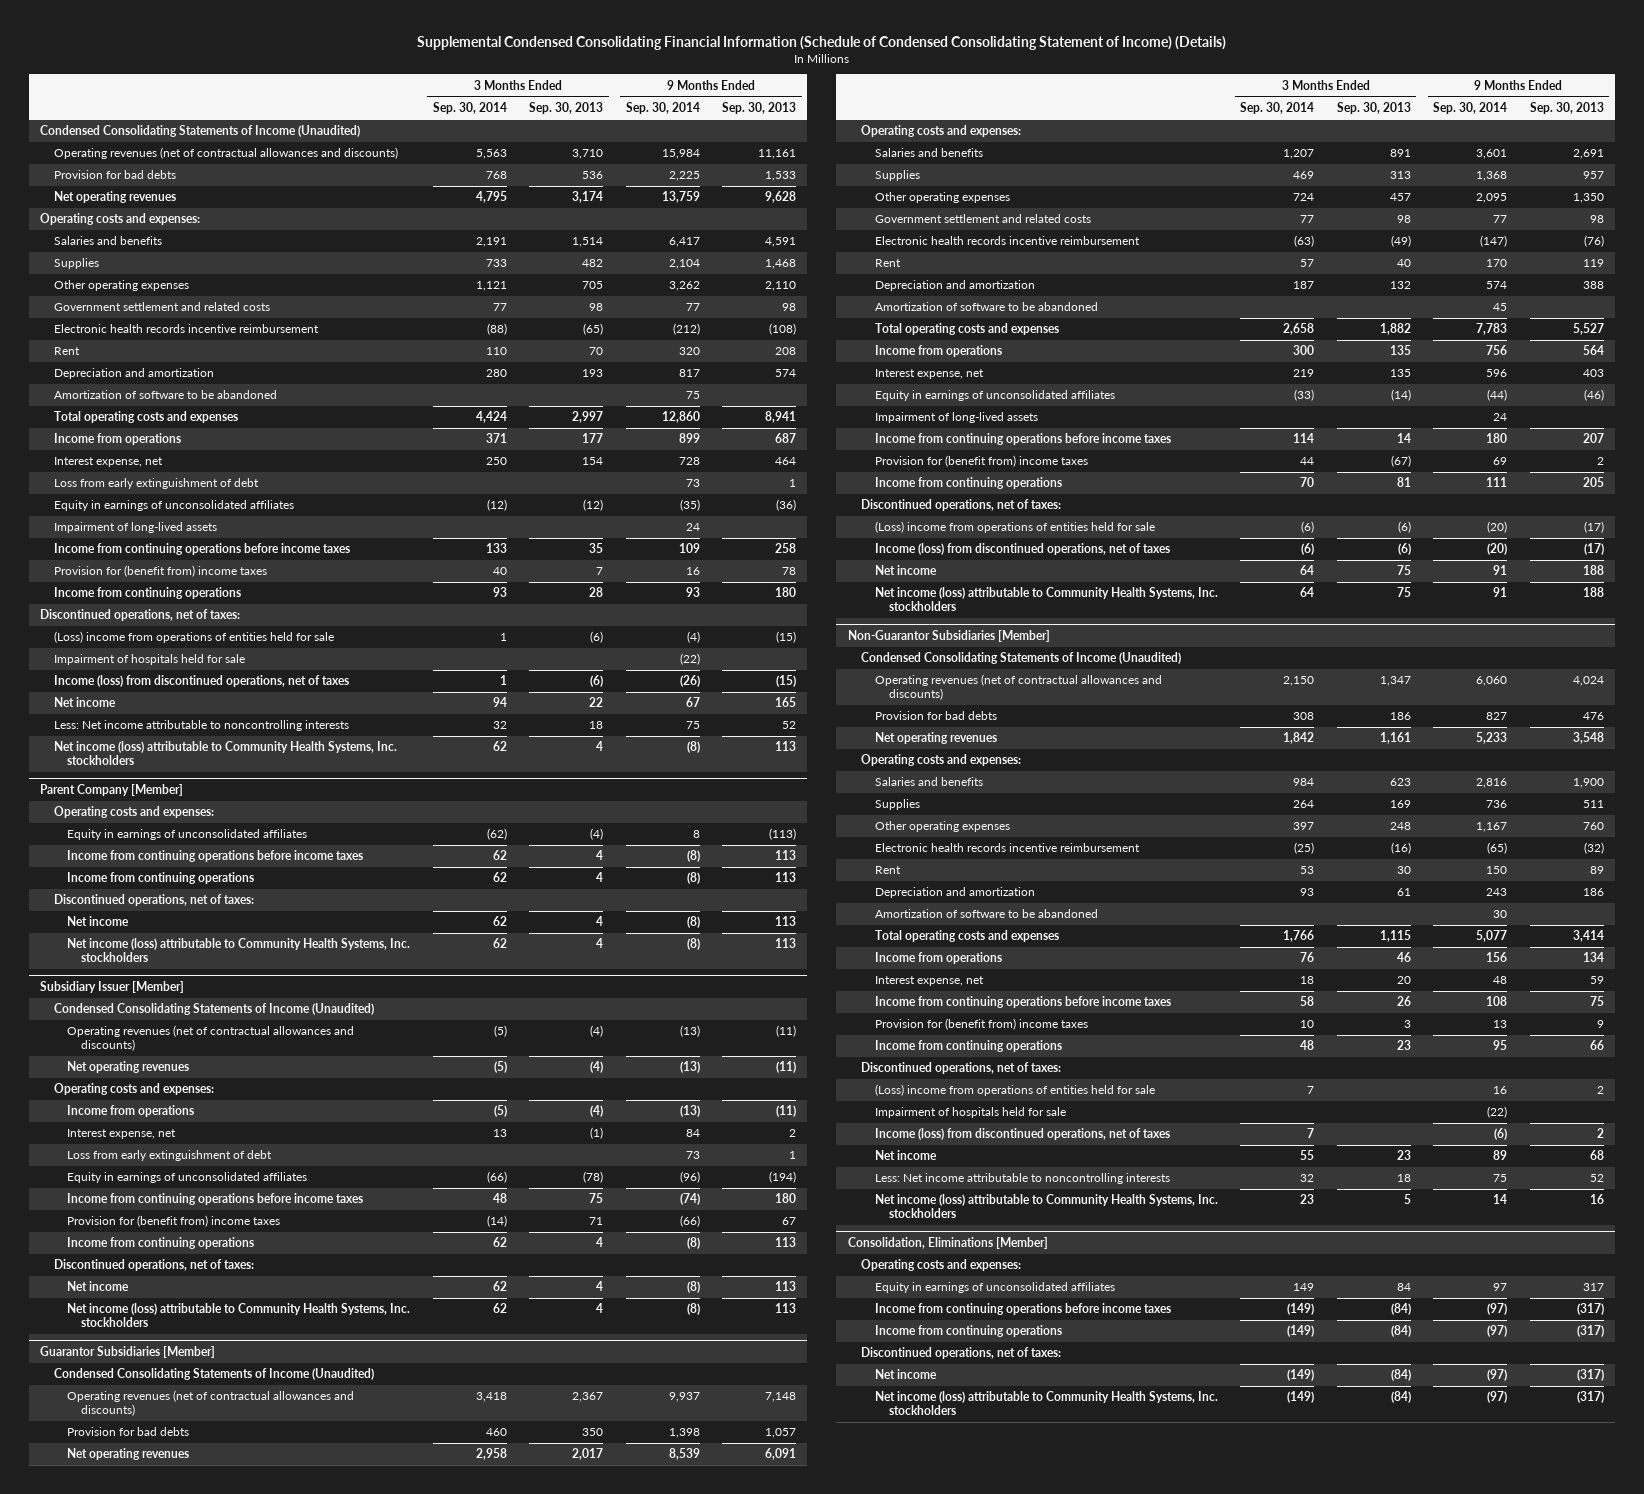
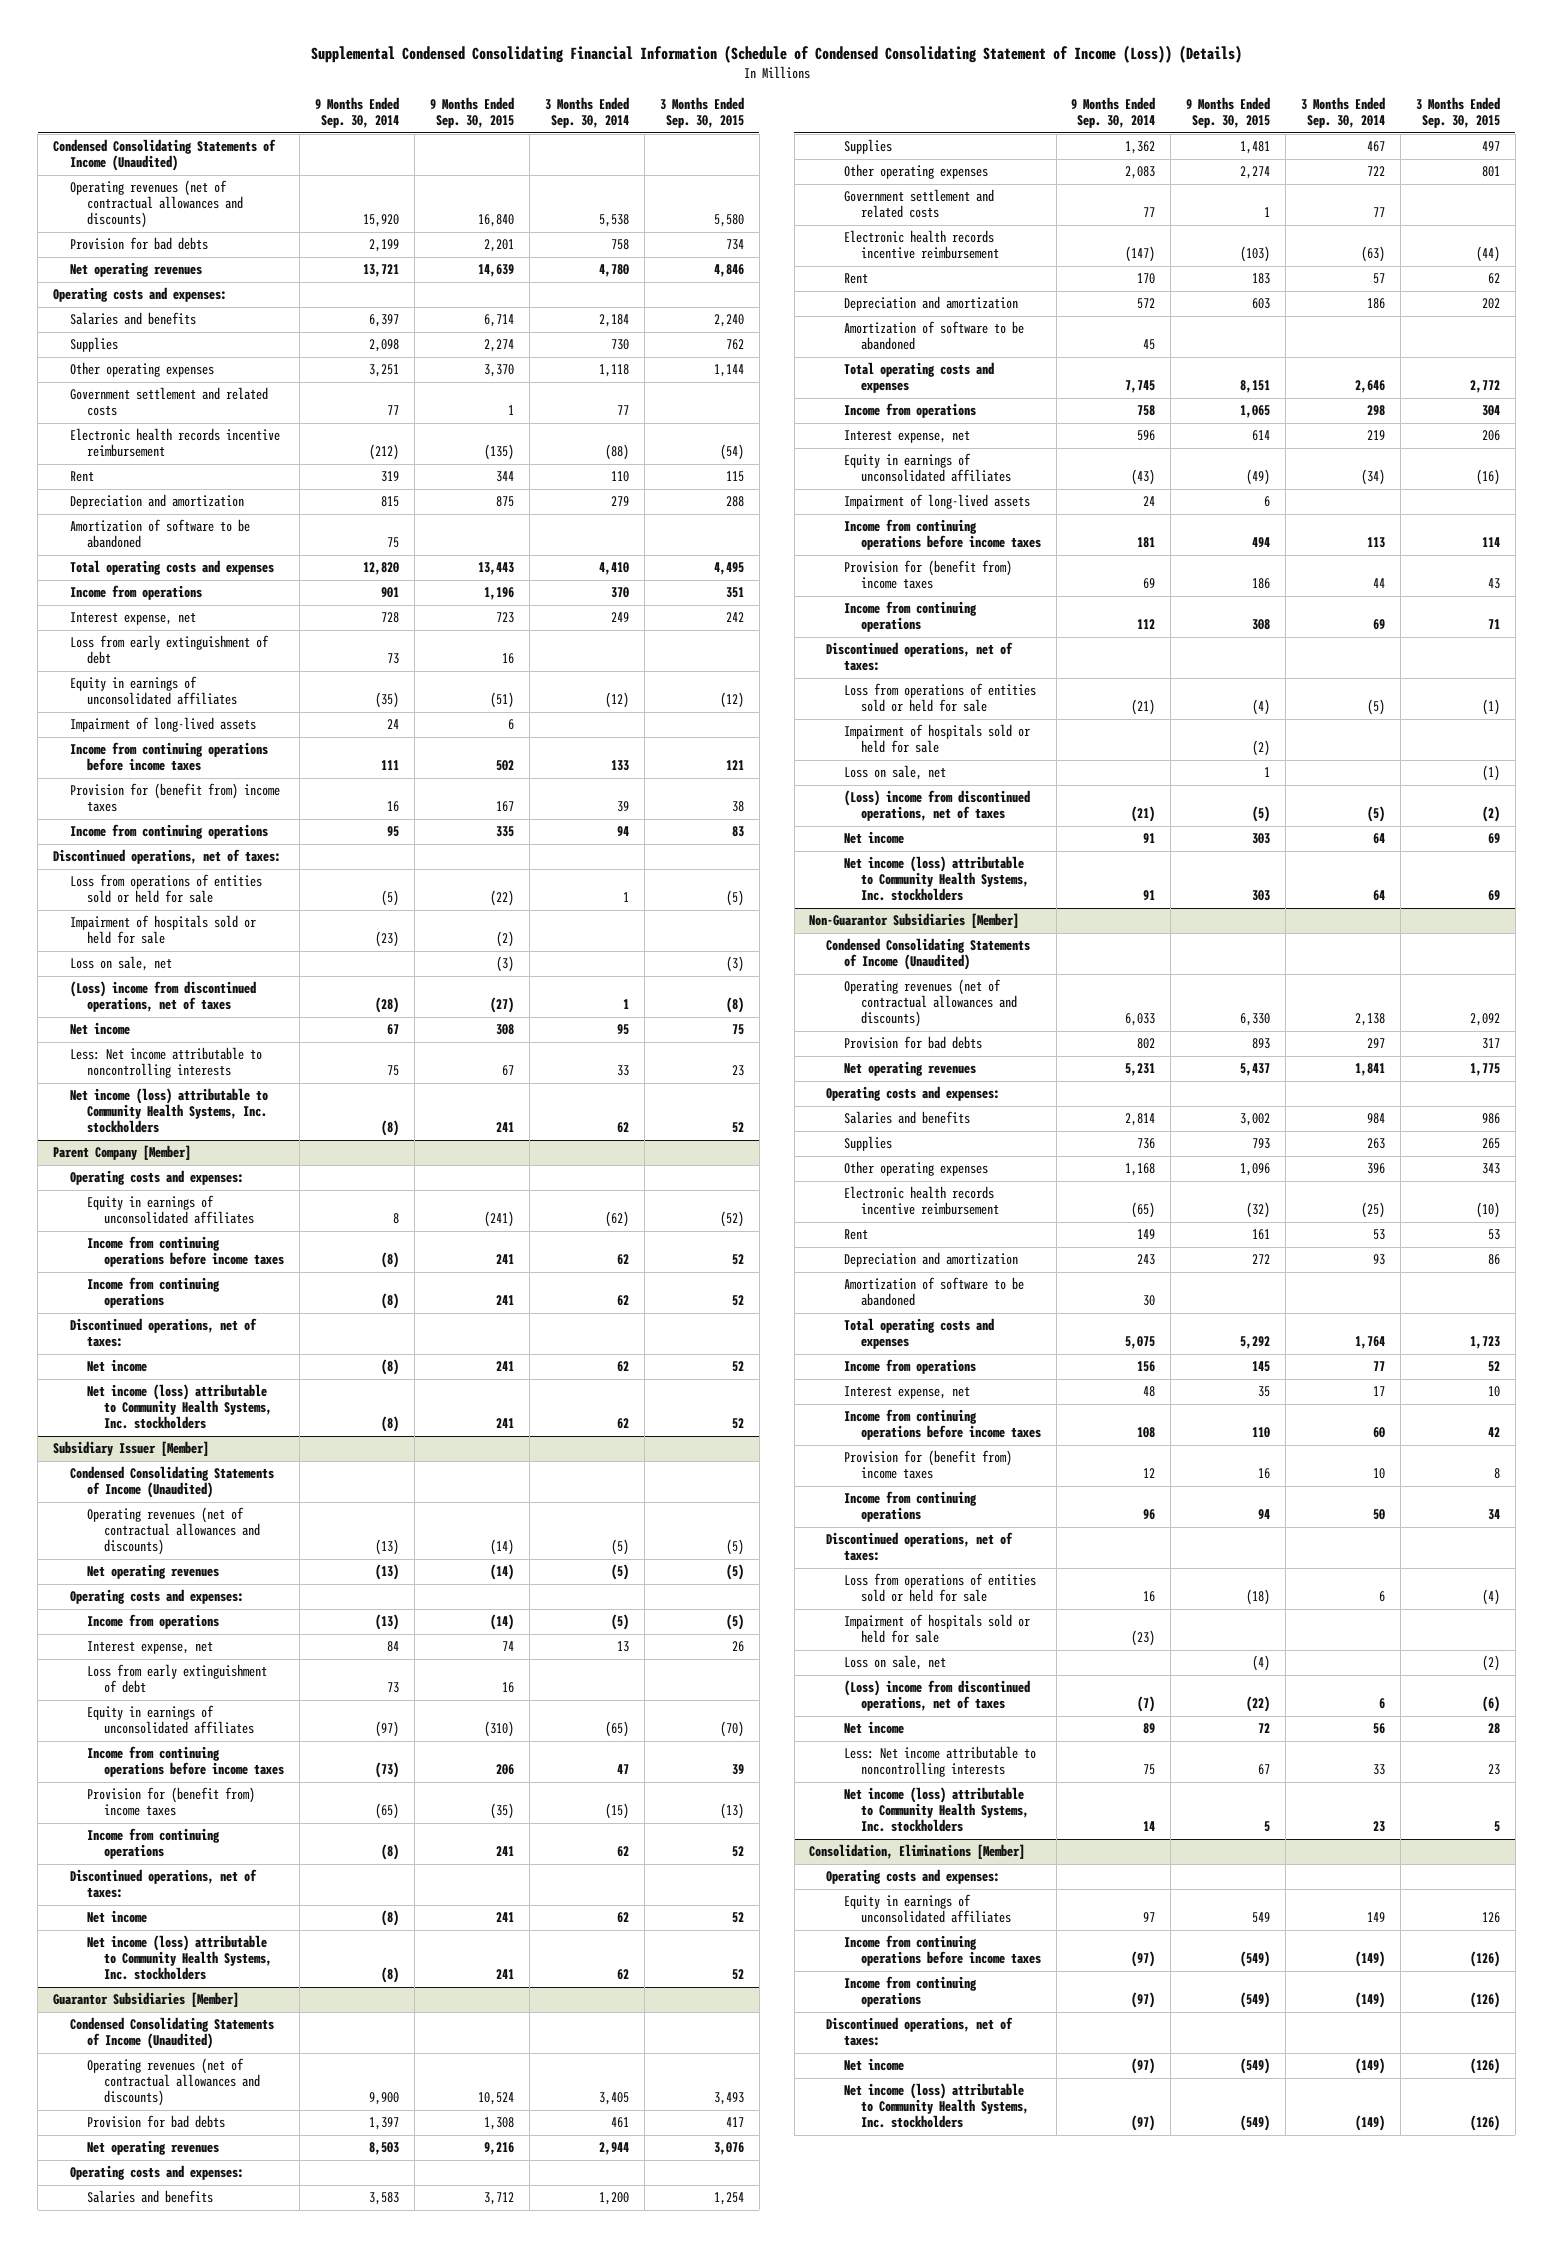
[416,35,1226,50] Supplemental Condensed Consolidating Financial Information (Schedule of Condensed Consolidating Statement of Income) (Details) -> [310,45,1242,64] Supplemental Condensed Consolidating Financial Information (Schedule of Condensed Consolidating Statement of Income (Loss)) (Details)
[529,102,604,115] Sep. 30, 2013 -> none
[722,102,797,115] Sep. 30, 2013 -> none
none -> [430,97,515,129] 9 Months Ended Sep. 30, 2015
none -> [659,97,744,129] 3 Months Ended Sep. 30, 2015
[475,149,507,160] 5,563 -> [598,214,629,228] 5,538
[661,149,700,160] 15,984 -> [363,214,400,228] 15,920
[485,171,507,180] 768 -> [610,239,629,251] 758
[668,171,700,182] 2,225 -> [369,239,400,253] 2,199
[475,191,507,204] 4,795 -> [598,264,629,278] 4,780
[661,191,700,204] 13,759 -> [363,264,400,278] 13,721
[475,237,507,248] 2,191 -> [598,314,629,328] 2,184
[668,237,700,248] 6,417 -> [369,314,400,328] 6,397
[485,259,507,268] 733 -> [610,339,629,351] 730
[668,259,700,270] 2,104 -> [369,339,400,353] 2,098
[475,281,507,292] 1,121 -> [598,364,629,378] 1,118
[668,281,700,292] 3,262 -> [369,364,400,378] 3,251
[678,347,700,356] 320 -> [381,471,400,483] 319
[485,369,507,378] 280 -> [610,496,629,507] 279
[678,369,700,378] 817 -> [381,496,400,508] 815
[475,411,507,424] 4,424 -> [598,562,629,576] 4,410
[661,411,700,424] 12,860 -> [363,562,400,576] 12,820
[485,433,507,444] 371 -> [610,587,629,599] 370
[678,433,700,444] 899 -> [381,587,400,599] 901
[485,457,507,466] 250 -> [610,612,629,623] 249
[678,543,700,554] 109 -> [381,760,400,771] 111
[492,567,507,576] 40 -> [616,801,629,813] 39
[492,587,507,598] 93 -> [616,826,629,837] 94
[685,587,700,598] 93 -> [387,826,400,838] 95
[53,631,334,644] (Loss) income from operations of entities held for sale -> [70,874,263,904] Loss from operations of entities sold or held for sale
[686,631,700,644] (4) -> [381,890,400,907] (5)
[53,654,245,666] Impairment of hospitals held for sale -> [70,915,257,945] Impairment of hospitals sold or held for sale
[679,653,700,666] (22) -> [375,931,400,948] (23)
none -> [70,956,173,972] Loss on sale, net
[53,675,349,688] Income (loss) from discontinued operations, net of taxes -> [70,981,257,1013] (Loss) income from discontinued operations, net of taxes
[679,675,700,688] (26) -> [375,997,400,1014] (28)
[492,697,507,708] 94 -> [616,1024,629,1036] 95
[492,721,507,730] 32 -> [616,1065,629,1077] 33
[486,1171,507,1184] (66) -> [604,1721,629,1738] (65)
[679,1171,700,1184] (96) -> [375,1721,400,1738] (97)
[492,1193,507,1204] 48 -> [616,1764,629,1775] 47
[679,1193,700,1206] (74) -> [375,1762,400,1779] (73)
[486,1215,507,1228] (14) -> [604,1803,629,1820] (15)
[679,1215,700,1228] (66) -> [375,1803,400,1820] (65)
[475,1392,507,1403] 3,418 -> [598,2092,629,2106] 3,405
[668,1392,700,1403] 9,937 -> [369,2092,400,2106] 9,900
[485,1428,507,1437] 460 -> [610,2117,629,2129] 461
[668,1428,700,1439] 1,398 -> [369,2117,400,2131] 1,397
[475,1448,507,1461] 2,958 -> [598,2142,629,2156] 2,944
[668,1448,700,1461] 8,539 -> [369,2142,400,2156] 8,503
[1283,149,1315,160] 1,207 -> [598,2192,629,2206] 1,200
[1476,149,1508,160] 3,601 -> [369,2192,400,2206] 3,583
[1293,171,1315,180] 469 -> [1367,141,1386,153] 467
[1476,171,1508,182] 1,368 -> [1125,141,1156,155] 1,362
[1293,193,1315,202] 724 -> [1367,166,1386,177] 722
[1476,193,1508,204] 2,095 -> [1125,166,1156,180] 2,083
[1293,281,1315,290] 187 -> [1367,298,1386,310] 186
[1486,281,1508,290] 574 -> [1137,298,1156,310] 572
[1283,323,1315,336] 2,658 -> [1355,380,1386,394] 2,646
[1476,323,1508,336] 7,783 -> [1125,380,1156,394] 7,745
[1293,345,1315,356] 300 -> [1367,405,1386,417] 298
[1486,345,1508,356] 756 -> [1137,405,1156,417] 758
[1294,389,1315,402] (33) -> [1361,469,1386,486] (34)
[1487,389,1508,402] (44) -> [1131,469,1156,486] (43)
[1293,433,1315,444] 114 -> [1367,537,1386,549] 113
[1486,433,1508,444] 180 -> [1137,537,1156,549] 181
[1300,477,1315,488] 70 -> [1373,619,1386,631] 69
[1486,477,1508,488] 111 -> [1137,619,1156,630] 112
[875,521,1156,534] (Loss) income from operations of entities held for sale -> [843,683,1036,713] Loss from operations of entities sold or held for sale
[1301,521,1315,534] (6) -> [1367,699,1386,716] (5)
[1487,521,1508,534] (20) -> [1131,699,1156,716] (21)
none -> [843,724,1030,754] Impairment of hospitals sold or held for sale
none -> [843,765,946,781] Loss on sale, net
[875,543,1171,556] Income (loss) from discontinued operations, net of taxes -> [843,790,1030,822] (Loss) income from discontinued operations, net of taxes
[1301,543,1315,556] (6) -> [1367,806,1386,823] (5)
[1487,543,1508,556] (20) -> [1131,806,1156,823] (21)
[1283,676,1315,687] 2,150 -> [1355,1013,1386,1027] 2,138
[1476,676,1508,687] 6,060 -> [1125,1013,1156,1027] 6,033
[1293,712,1315,721] 308 -> [1367,1038,1386,1049] 297
[1486,712,1508,721] 827 -> [1137,1038,1156,1050] 802
[1283,732,1315,745] 1,842 -> [1355,1063,1386,1077] 1,841
[1476,732,1508,745] 5,233 -> [1125,1063,1156,1077] 5,231
[1476,778,1508,789] 2,816 -> [1125,1113,1156,1127] 2,814
[1293,800,1315,809] 264 -> [1367,1138,1386,1150] 263
[1293,822,1315,831] 397 -> [1367,1163,1386,1175] 396
[1476,822,1508,833] 1,167 -> [1125,1163,1156,1177] 1,168
[1486,866,1508,875] 150 -> [1137,1229,1156,1240] 149
[1283,930,1315,943] 1,766 -> [1355,1336,1386,1350] 1,764
[1476,930,1508,943] 5,077 -> [1125,1336,1156,1350] 5,075
[1300,952,1315,963] 76 -> [1373,1361,1386,1372] 77
[1300,976,1315,985] 18 -> [1373,1386,1386,1397] 17
[1300,996,1315,1007] 58 -> [1373,1427,1386,1439] 60
[1493,1020,1508,1029] 13 -> [1143,1468,1156,1479] 12
[1300,1040,1315,1051] 48 -> [1373,1509,1386,1521] 50
[1493,1040,1508,1051] 95 -> [1143,1509,1156,1521] 96
[875,1084,1156,1097] (Loss) income from operations of entities held for sale -> [843,1573,1036,1603] Loss from operations of entities sold or held for sale
[1307,1086,1315,1095] 7 -> [1379,1591,1386,1603] 6
[875,1107,1067,1119] Impairment of hospitals held for sale -> [843,1614,1030,1644] Impairment of hospitals sold or held for sale
[1487,1106,1508,1119] (22) -> [1131,1630,1156,1647] (23)
none -> [843,1655,946,1671] Loss on sale, net
[875,1128,1171,1141] Income (loss) from discontinued operations, net of taxes -> [843,1680,1030,1712] (Loss) income from discontinued operations, net of taxes
[1307,1128,1315,1139] 7 -> [1379,1698,1386,1710] 6
[1494,1128,1508,1141] (6) -> [1137,1696,1156,1713] (7)
[1300,1150,1315,1161] 55 -> [1373,1723,1386,1735] 56
[1300,1174,1315,1183] 32 -> [1373,1764,1386,1776] 33

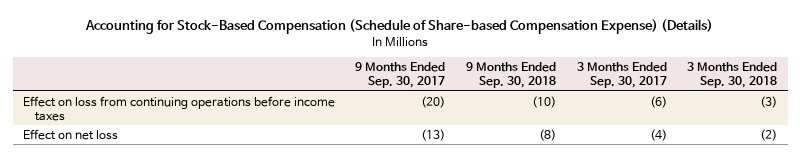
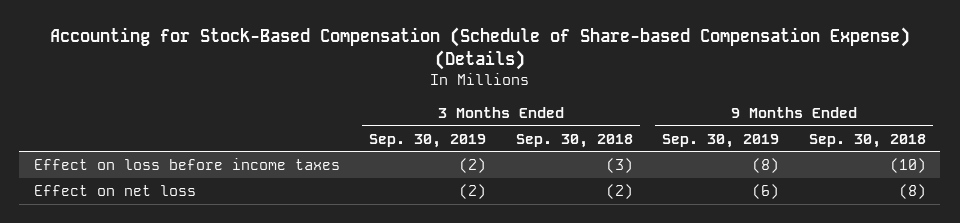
[355,61,446,89] 9 Months Ended Sep. 30, 2017 -> none
[576,61,667,89] 3 Months Ended Sep. 30, 2017 -> none
none -> [369,133,487,148] Sep. 30, 2019
none -> [662,133,780,148] Sep. 30, 2019
[22,95,335,122] Effect on loss from continuing operations before income taxes -> [34,157,341,170] Effect on loss before income taxes

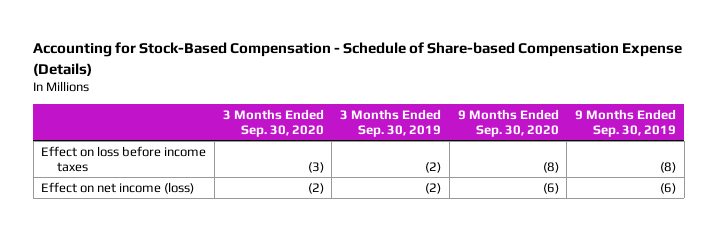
[49,27,910,71] Accounting for Stock-Based Compensation (Schedule of Share-based Compensation Expense) (Details) -> [33,42,683,76] Accounting for Stock-Based Compensation - Schedule of Share-based Compensation Expense (Details)
[515,133,633,148] Sep. 30, 2018 -> none
[808,133,926,148] Sep. 30, 2018 -> none
none -> [222,108,324,138] 3 Months Ended Sep. 30, 2020
none -> [457,108,559,138] 9 Months Ended Sep. 30, 2020
[34,184,197,196] Effect on net loss -> [41,181,195,194] Effect on net income (loss)

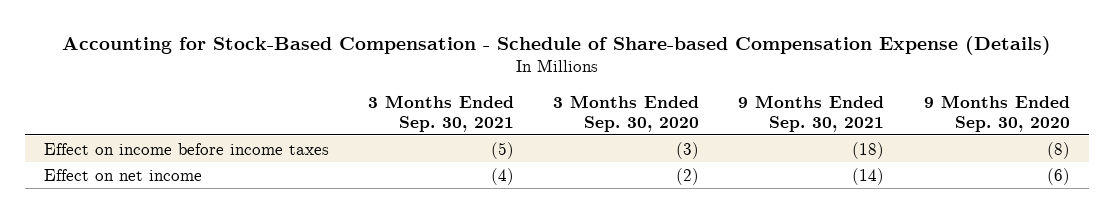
[340,108,442,138] 3 Months Ended Sep. 30, 2019 -> none
[575,108,677,138] 9 Months Ended Sep. 30, 2019 -> none
none -> [368,94,515,132] 3 Months Ended Sep. 30, 2021
none -> [738,94,885,132] 9 Months Ended Sep. 30, 2021
[41,145,207,172] Effect on loss before income taxes -> [44,142,330,155] Effect on income before income taxes
[41,181,195,194] Effect on net income (loss) -> [44,168,203,181] Effect on net income

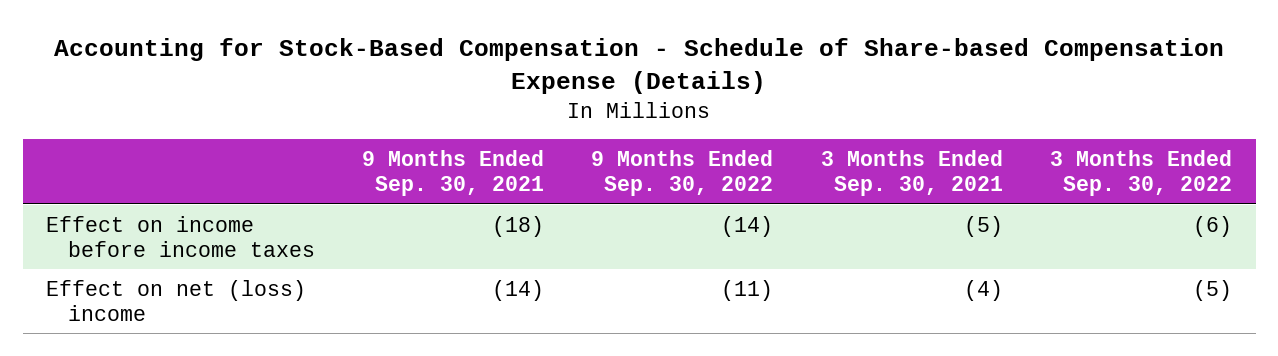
[553,94,700,132] 3 Months Ended Sep. 30, 2020 -> none
[923,94,1070,132] 9 Months Ended Sep. 30, 2020 -> none
none -> [591,149,774,197] 9 Months Ended Sep. 30, 2022
none -> [1049,149,1232,197] 3 Months Ended Sep. 30, 2022
[44,168,203,181] Effect on net income -> [46,279,307,321] Effect on net (loss) income

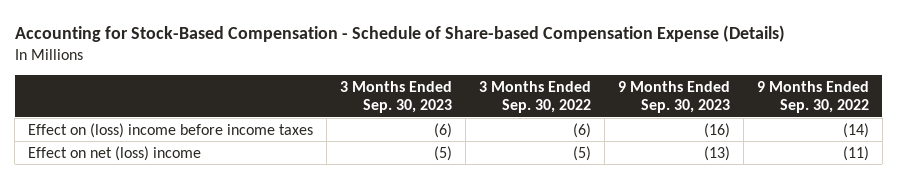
[362,149,545,197] 9 Months Ended Sep. 30, 2021 -> none
[820,149,1003,197] 3 Months Ended Sep. 30, 2021 -> none
none -> [340,80,453,114] 3 Months Ended Sep. 30, 2023
none -> [617,80,730,114] 9 Months Ended Sep. 30, 2023
[46,215,316,257] Effect on income before income taxes -> [28,122,314,138] Effect on (loss) income before income taxes

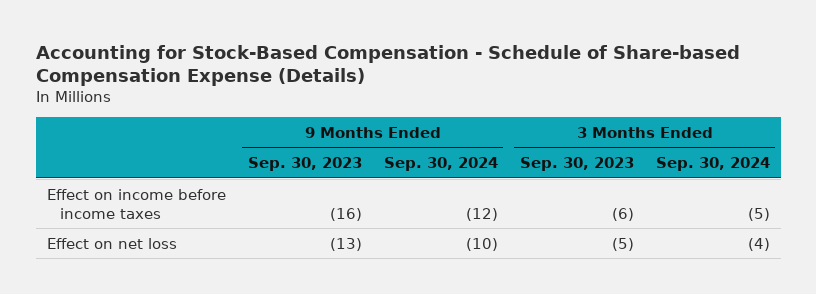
[479,80,592,114] 3 Months Ended Sep. 30, 2022 -> none
[756,80,869,114] 9 Months Ended Sep. 30, 2022 -> none
none -> [383,157,498,172] Sep. 30, 2024
none -> [655,157,770,172] Sep. 30, 2024
[28,122,314,138] Effect on (loss) income before income taxes -> [46,188,226,219] Effect on income before income taxes
[28,145,202,161] Effect on net (loss) income -> [46,237,177,249] Effect on net loss

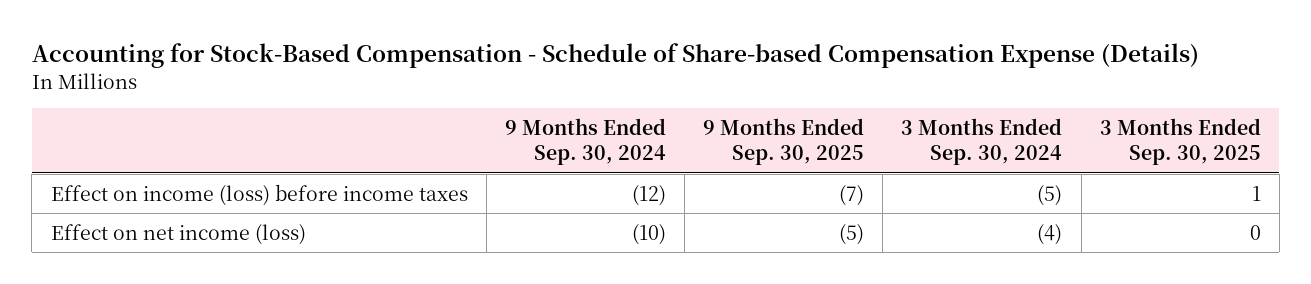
[247,157,362,172] Sep. 30, 2023 -> none
[519,157,634,172] Sep. 30, 2023 -> none
none -> [703,118,865,166] 9 Months Ended Sep. 30, 2025
none -> [1099,118,1261,166] 3 Months Ended Sep. 30, 2025
[46,188,226,219] Effect on income before income taxes -> [50,183,468,206] Effect on income (loss) before income taxes
[46,237,177,249] Effect on net loss -> [50,223,306,245] Effect on net income (loss)

